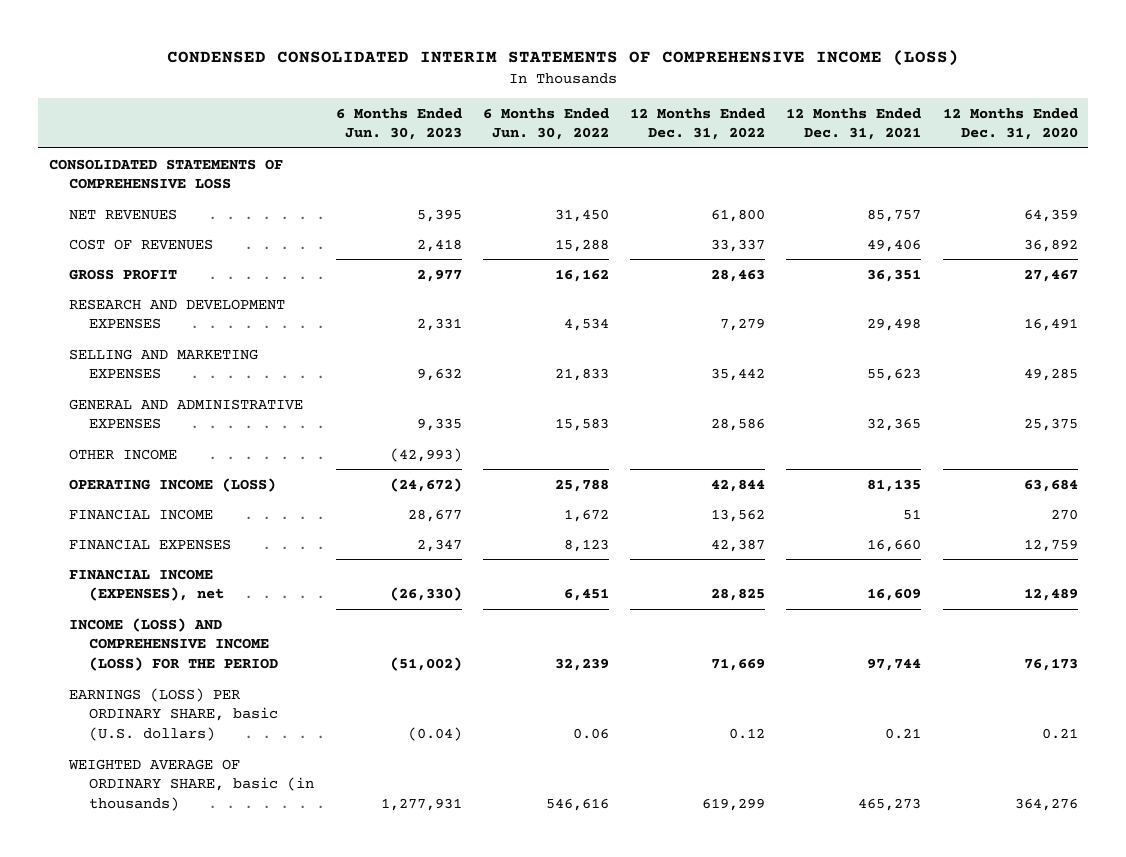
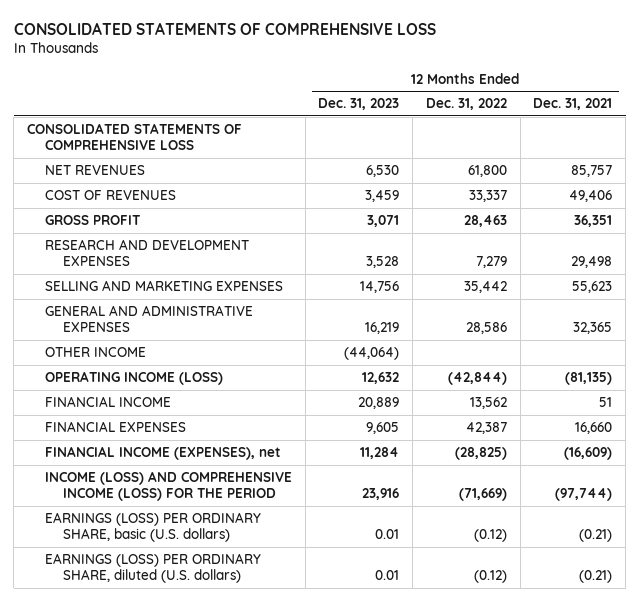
[167,49,960,66] CONDENSED CONSOLIDATED INTERIM STATEMENTS OF COMPREHENSIVE INCOME (LOSS) -> [13,21,436,35] CONSOLIDATED STATEMENTS OF COMPREHENSIVE LOSS
[335,107,462,141] 6 Months Ended Jun. 30, 2023 -> none
[482,107,609,141] 6 Months Ended Jun. 30, 2022 -> none
[942,107,1078,141] 12 Months Ended Dec. 31, 2020 -> none
none -> [318,98,400,111] Dec. 31, 2023
[711,478,766,492] 42,844 -> [447,372,507,386] (42,844)
[867,478,922,492] 81,135 -> [565,372,613,386] (81,135)
[68,758,315,811] WEIGHTED AVERAGE OF ORDINARY SHARE, basic (in thousands) -> none
[711,588,766,602] 28,825 -> [454,447,507,461] (28,825)
[867,588,922,602] 16,609 -> [564,447,613,461] (16,609)
[711,657,766,671] 71,669 -> [458,488,507,502] (71,669)
[867,657,922,671] 97,744 -> [555,488,613,502] (97,744)
[729,727,766,739] 0.12 -> [473,529,507,543] (0.12)
[885,727,922,739] 0.21 -> [579,529,613,543] (0.21)
none -> [45,553,262,584] EARNINGS (LOSS) PER ORDINARY SHARE, diluted (U.S. dollars)

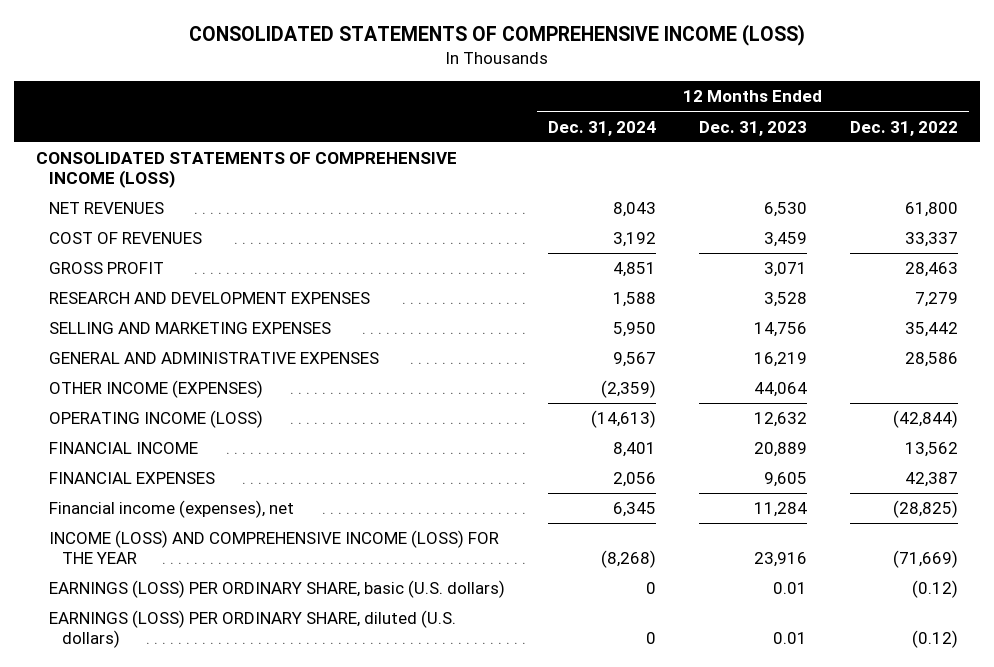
[13,21,436,35] CONSOLIDATED STATEMENTS OF COMPREHENSIVE LOSS -> [189,23,806,46] CONSOLIDATED STATEMENTS OF COMPREHENSIVE INCOME (LOSS)
[533,98,613,111] Dec. 31, 2021 -> none
none -> [548,120,657,136] Dec. 31, 2024
[26,123,242,151] CONSOLIDATED STATEMENTS OF COMPREHENSIVE LOSS -> [36,152,458,188] CONSOLIDATED STATEMENTS OF COMPREHENSIVE INCOME (LOSS)
[45,347,147,358] OTHER INCOME -> [48,380,263,399] OTHER INCOME (EXPENSES)
[344,347,400,361] (44,064) -> [754,382,808,398] 44,064
[45,446,282,461] FINANCIAL INCOME (EXPENSES), net -> [48,500,294,519] Financial income (expenses), net
[45,471,293,502] INCOME (LOSS) AND COMPREHENSIVE INCOME (LOSS) FOR THE PERIOD -> [48,530,499,564] INCOME (LOSS) AND COMPREHENSIVE INCOME (LOSS) FOR THE YEAR

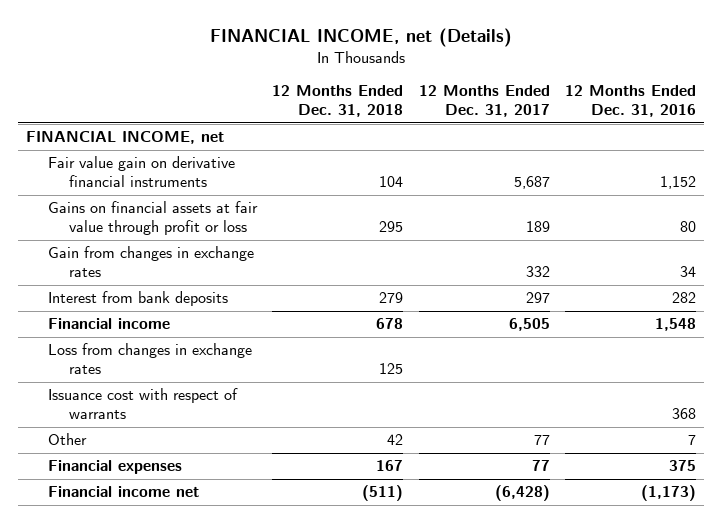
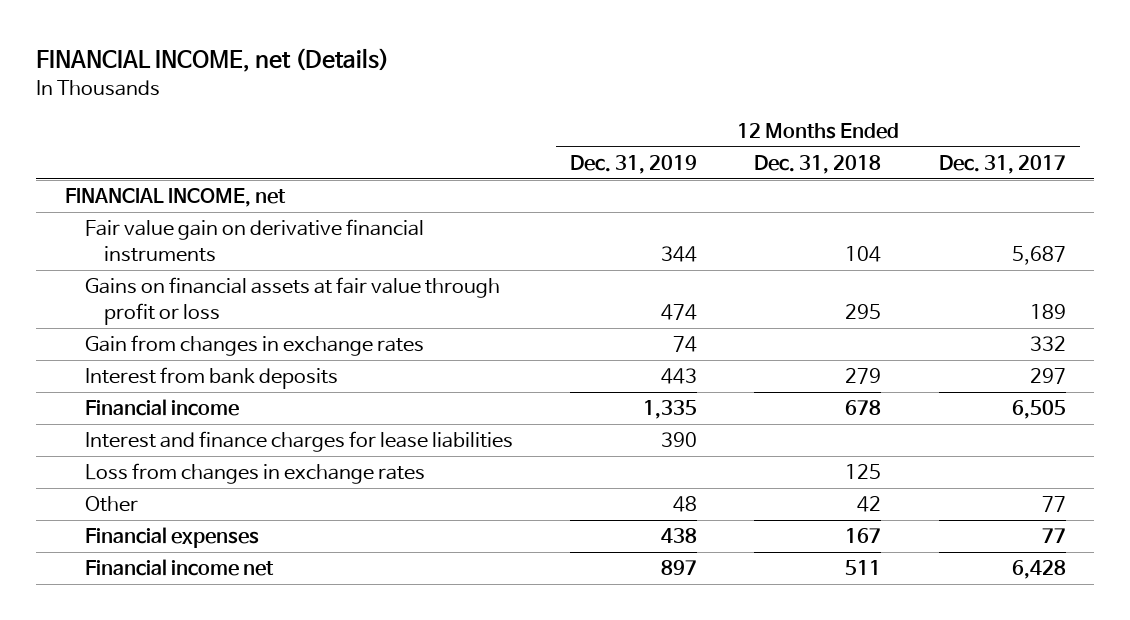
[565,85,697,118] 12 Months Ended Dec. 31, 2016 -> none
none -> [569,155,697,175] Dec. 31, 2019
none -> [84,431,513,453] Interest and finance charges for lease liabilities
[47,388,238,420] Issuance cost with respect of warrants -> none
[362,485,404,502] (511) -> [845,560,882,576] 511
[494,485,550,502] (6,428) -> [1011,560,1066,580] 6,428

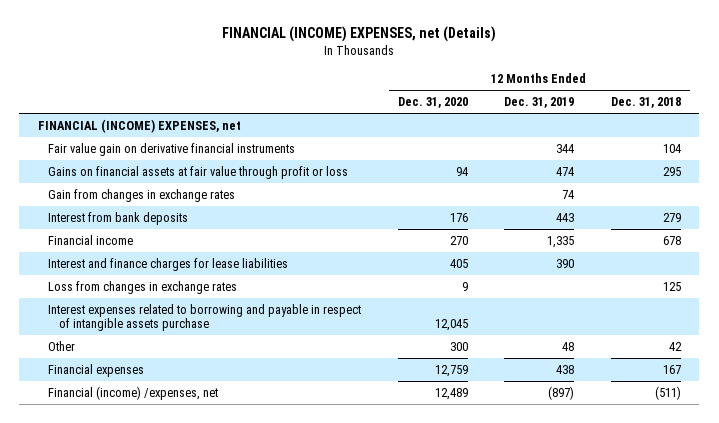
[36,48,390,73] FINANCIAL INCOME, net (Details) -> [222,26,497,43] FINANCIAL (INCOME) EXPENSES, net (Details)
[938,155,1066,175] Dec. 31, 2017 -> none
none -> [397,97,468,109] Dec. 31, 2020
[64,188,286,208] FINANCIAL INCOME, net -> [37,118,241,133] FINANCIAL (INCOME) EXPENSES, net
none -> [48,303,362,332] Interest expenses related to borrowing and payable in respect of intangible assets purchase
[84,559,274,577] Financial income net -> [48,385,219,400] Financial (income) /expenses, net
[660,560,697,576] 897 -> [548,385,575,400] (897)
[845,560,882,576] 511 -> [655,385,682,400] (511)

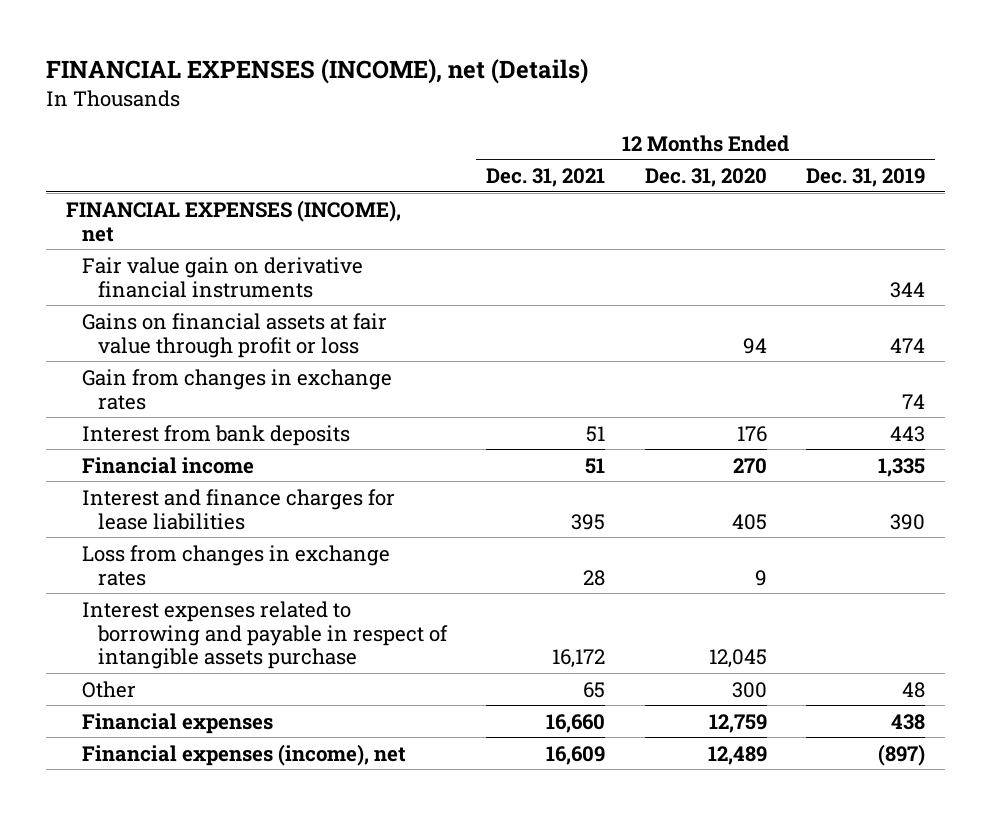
[222,26,497,43] FINANCIAL (INCOME) EXPENSES, net (Details) -> [46,59,589,85] FINANCIAL EXPENSES (INCOME), net (Details)
[611,97,682,109] Dec. 31, 2018 -> none
none -> [486,168,606,188] Dec. 31, 2021
[37,118,241,133] FINANCIAL (INCOME) EXPENSES, net -> [65,199,401,242] FINANCIAL EXPENSES (INCOME), net
[48,385,219,400] Financial (income) /expenses, net -> [81,743,406,766] Financial expenses (income), net

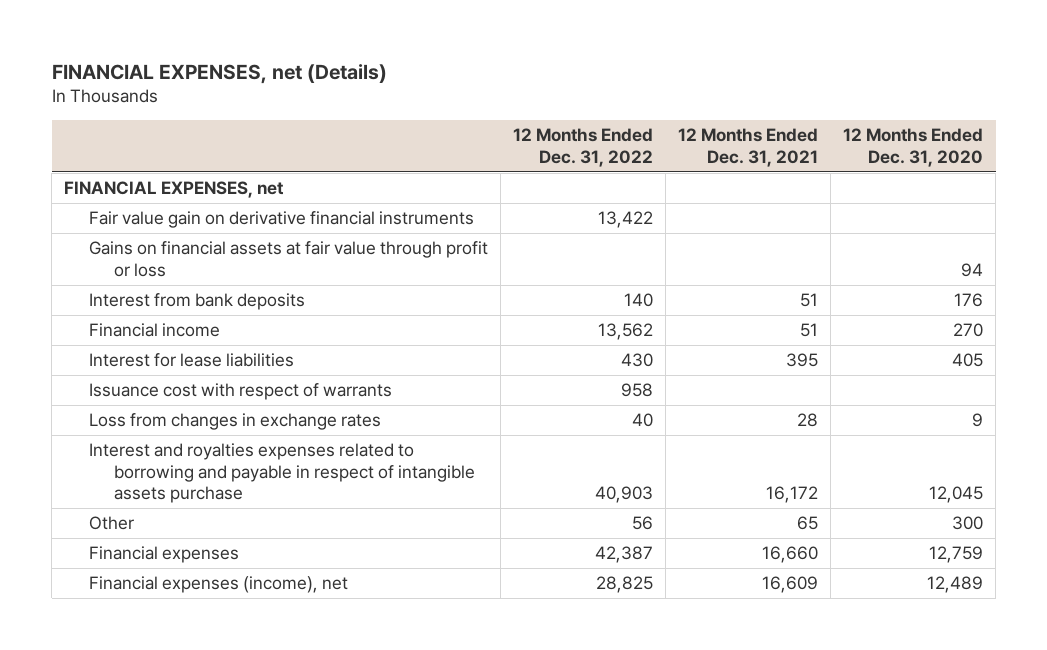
[46,59,589,85] FINANCIAL EXPENSES (INCOME), net (Details) -> [51,63,387,84] FINANCIAL EXPENSES, net (Details)
[806,168,926,188] Dec. 31, 2019 -> none
none -> [513,128,654,167] 12 Months Ended Dec. 31, 2022
[65,199,401,242] FINANCIAL EXPENSES (INCOME), net -> [64,181,285,199] FINANCIAL EXPENSES, net
[81,368,392,410] Gain from changes in exchange rates -> none
[81,488,395,530] Interest and finance charges for lease liabilities -> [88,353,294,368] Interest for lease liabilities
none -> [88,383,392,401] Issuance cost with respect of warrants
[81,600,448,670] Interest expenses related to borrowing and payable in respect of intangible assets purchase -> [88,443,475,504] Interest and royalties expenses related to borrowing and payable in respect of intangible assets purchase

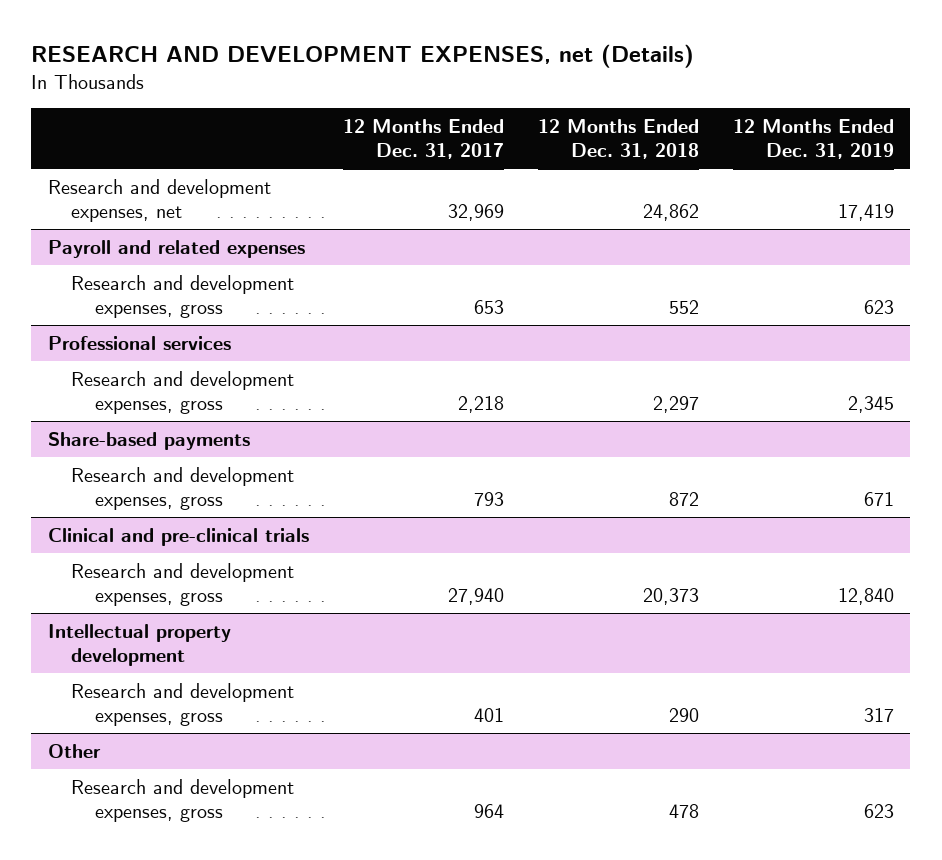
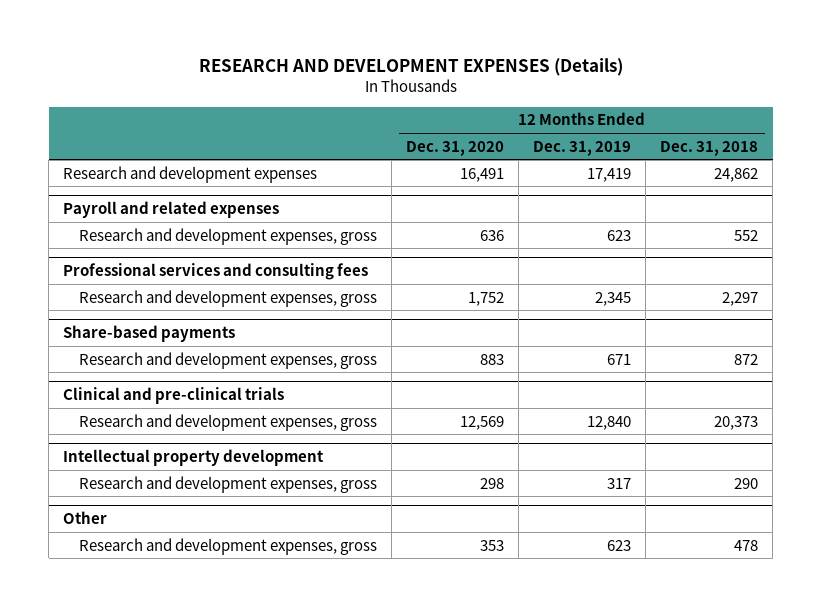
[31,43,695,68] RESEARCH AND DEVELOPMENT EXPENSES, net (Details) -> [198,57,623,76] RESEARCH AND DEVELOPMENT EXPENSES (Details)
[342,119,504,160] 12 Months Ended Dec. 31, 2017 -> none
none -> [405,140,504,156] Dec. 31, 2020
[47,178,271,222] Research and development expenses, net -> [63,165,318,183] Research and development expenses
[47,335,231,350] Professional services -> none
none -> [63,262,369,280] Professional services and consulting fees

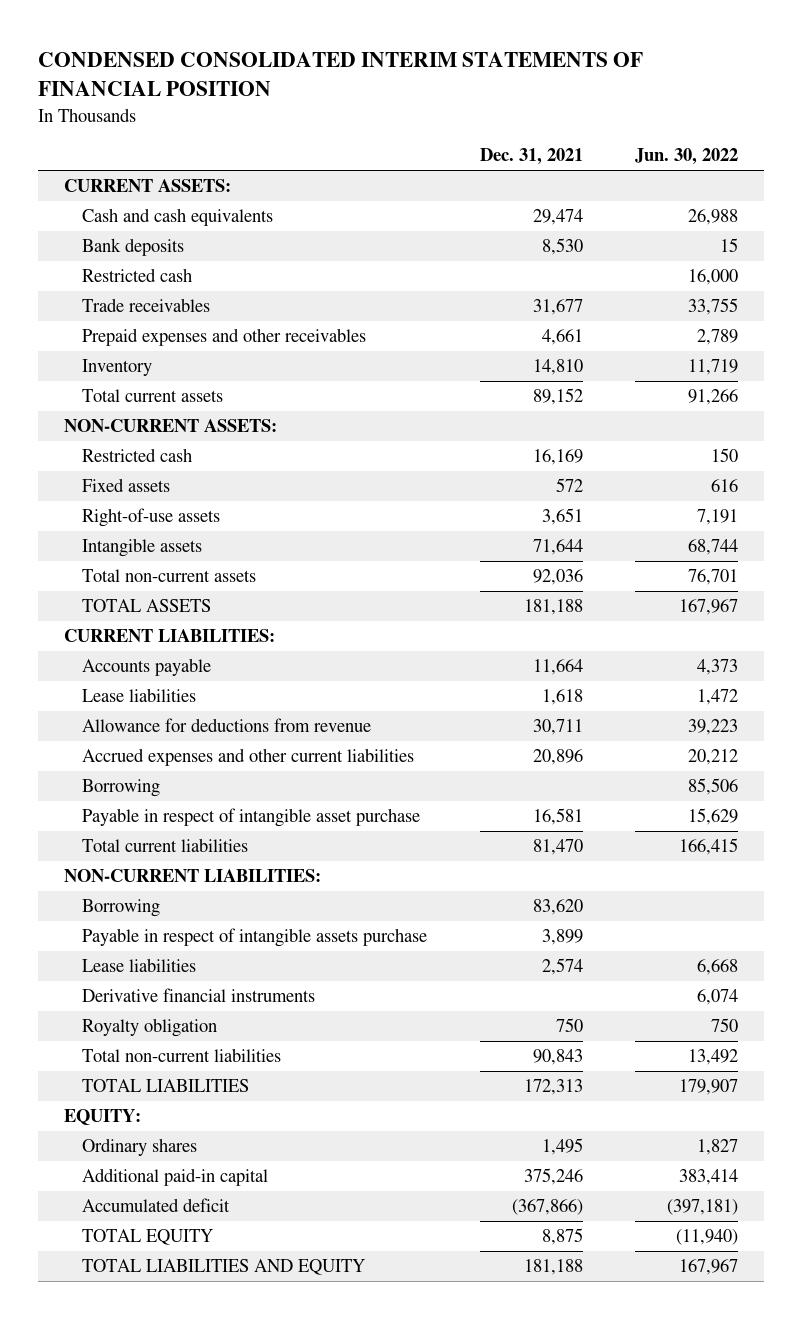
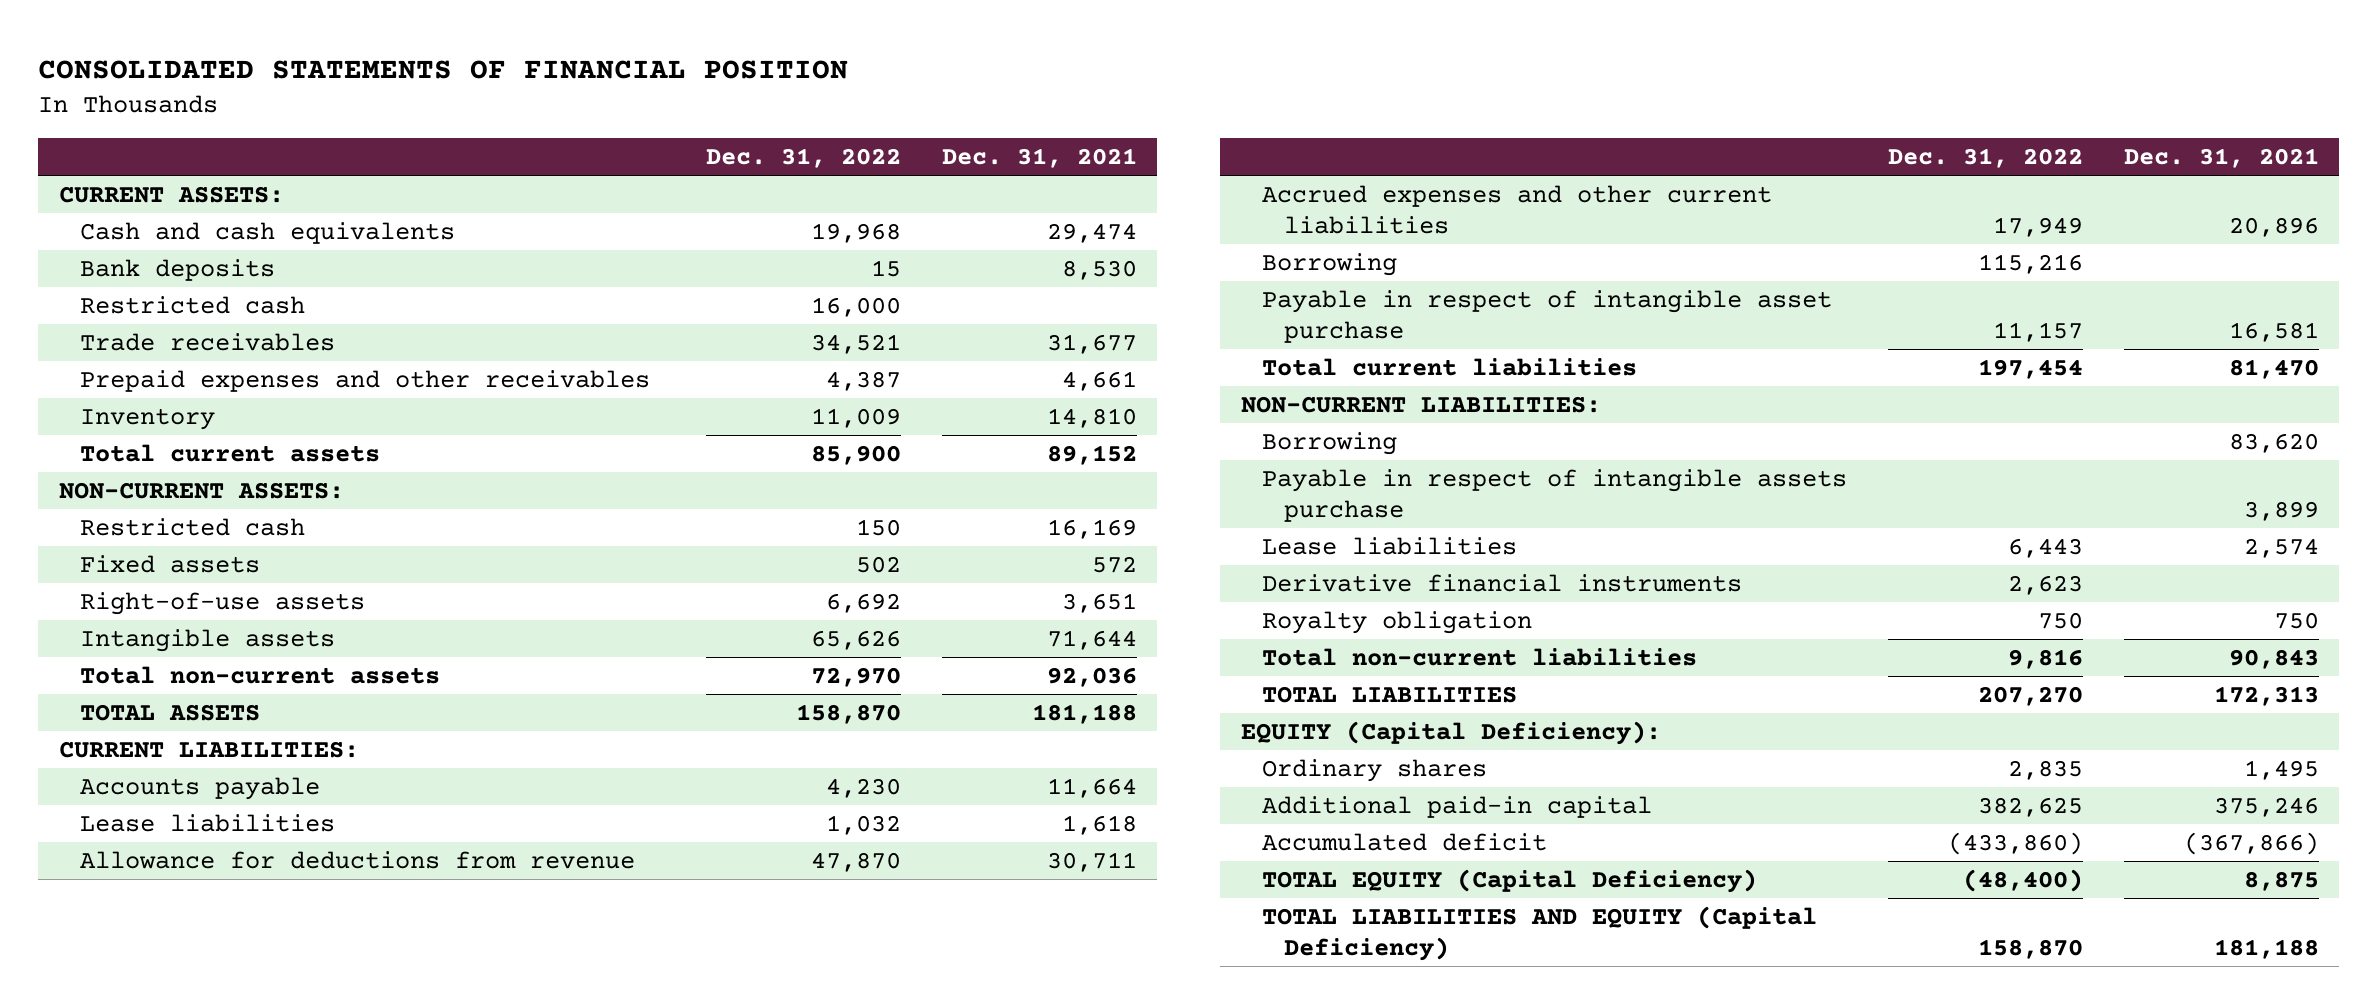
[38,52,644,97] CONDENSED CONSOLIDATED INTERIM STATEMENTS OF FINANCIAL POSITION -> [38,60,849,80] CONSOLIDATED STATEMENTS OF FINANCIAL POSITION
[634,148,738,166] Jun. 30, 2022 -> none
none -> [705,147,901,168] Dec. 31, 2022
[64,1109,142,1126] EQUITY: -> [1240,721,1661,746] EQUITY (Capital Deficiency):
[82,1229,214,1246] TOTAL EQUITY -> [1262,869,1758,894] TOTAL EQUITY (Capital Deficiency)
[82,1259,366,1276] TOTAL LIABILITIES AND EQUITY -> [1262,906,1818,961] TOTAL LIABILITIES AND EQUITY (Capital Deficiency)

